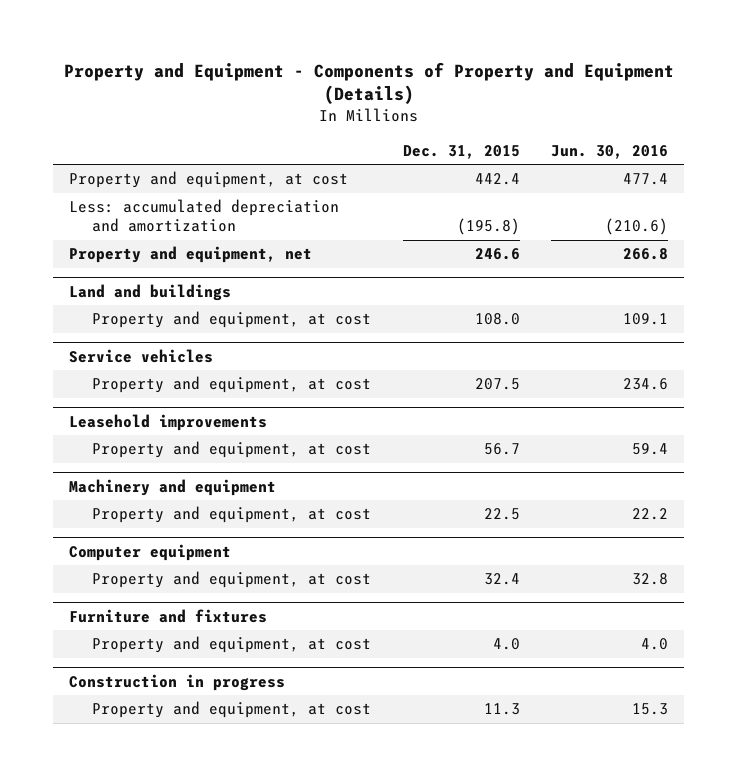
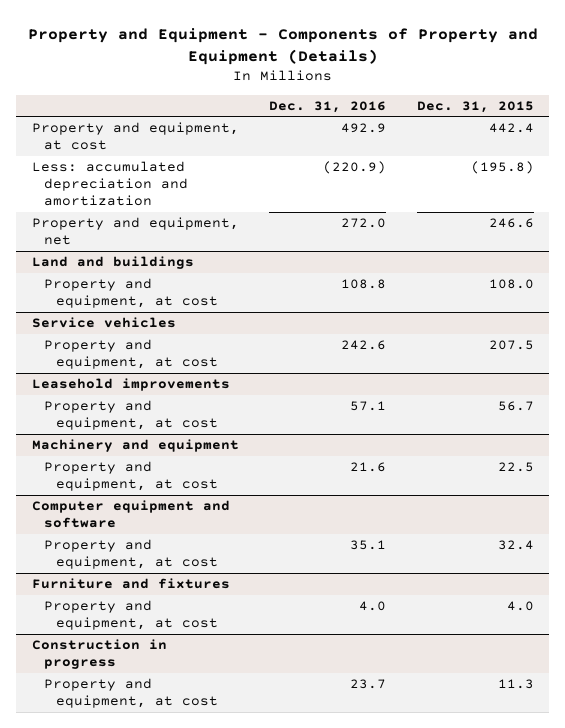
[551,144,669,159] Jun. 30, 2016 -> none
none -> [269,100,387,113] Dec. 31, 2016
[68,543,231,561] Computer equipment -> [31,500,230,529] Computer equipment and software

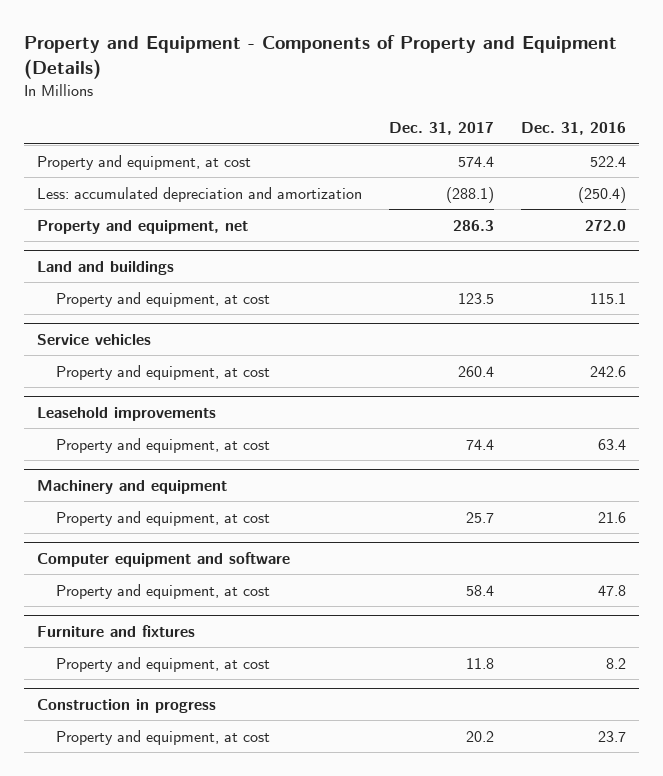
[416,100,534,113] Dec. 31, 2015 -> none
none -> [388,122,494,136] Dec. 31, 2017
[341,123,387,134] 492.9 -> [589,155,626,167] 522.4
[323,161,387,175] (220.9) -> [577,186,626,203] (250.4)
[341,279,387,290] 108.8 -> [589,292,626,304] 115.1
[350,401,387,412] 57.1 -> [597,438,626,450] 63.4
[350,540,387,551] 35.1 -> [597,584,626,596] 47.8
[359,601,387,612] 4.0 -> [605,657,626,669] 8.2

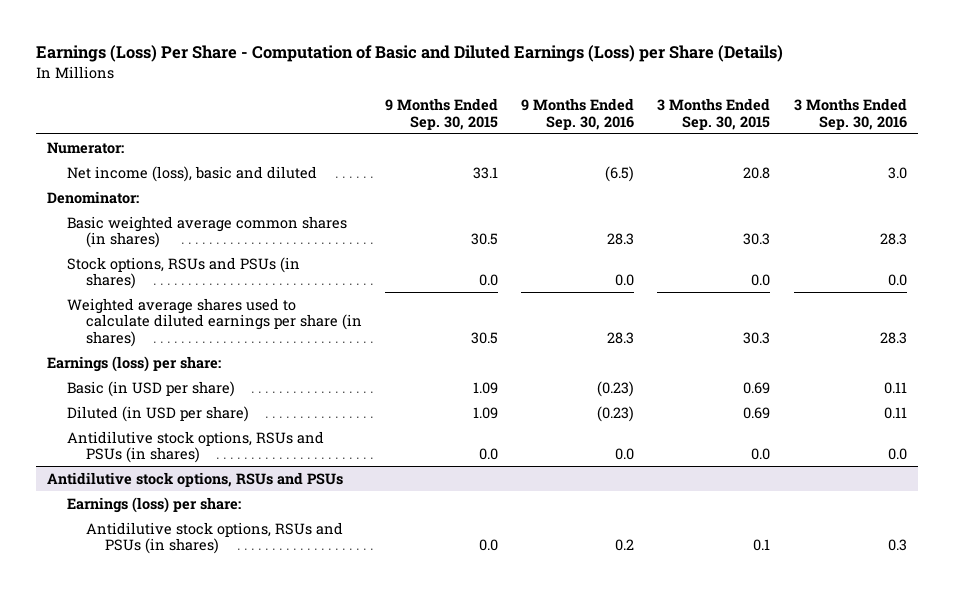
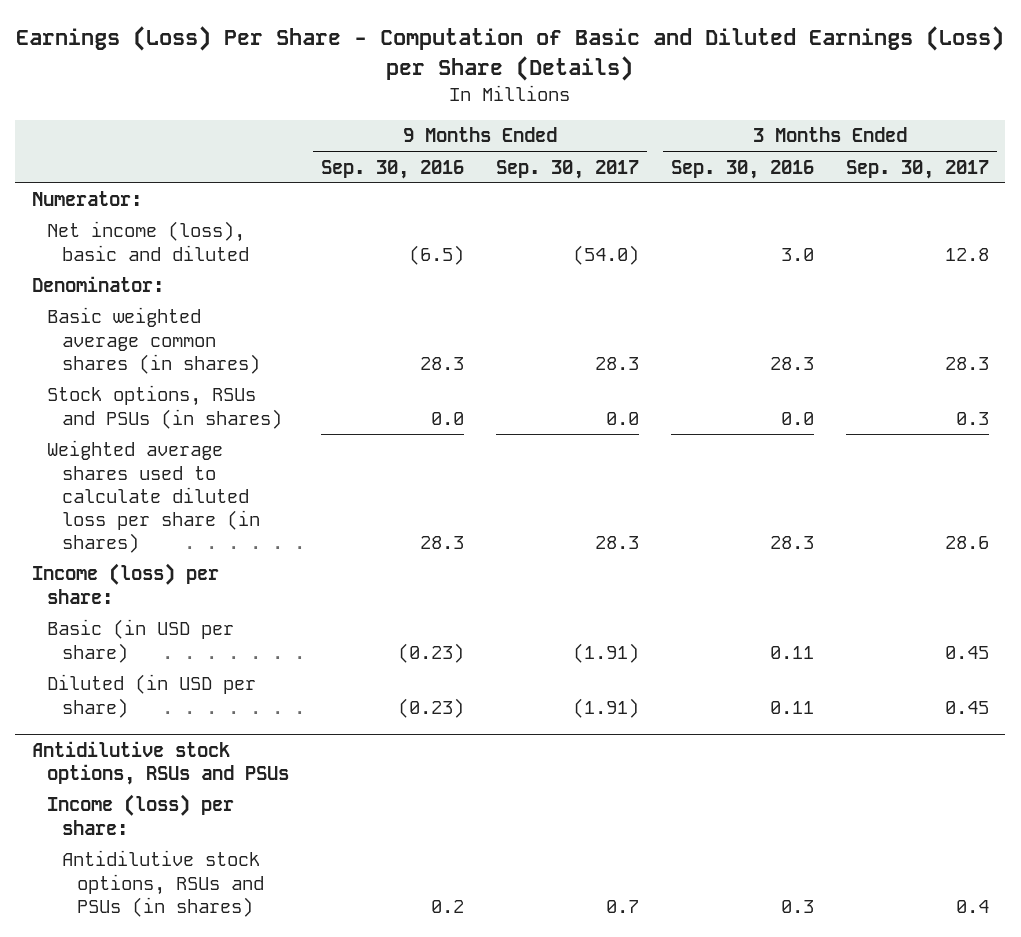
[384,97,498,130] 9 Months Ended Sep. 30, 2015 -> none
[657,97,771,130] 3 Months Ended Sep. 30, 2015 -> none
none -> [495,159,639,179] Sep. 30, 2017
none -> [846,159,990,179] Sep. 30, 2017
[66,297,362,347] Weighted average shares used to calculate diluted earnings per share (in shares) -> [46,440,260,554] Weighted average shares used to calculate diluted loss per share (in shares)
[47,355,222,372] Earnings (loss) per share: -> [31,563,219,604] Income (loss) per share:
[66,430,324,464] Antidilutive stock options, RSUs and PSUs (in shares) -> none
[66,496,241,513] Earnings (loss) per share: -> [46,794,234,835] Income (loss) per share:

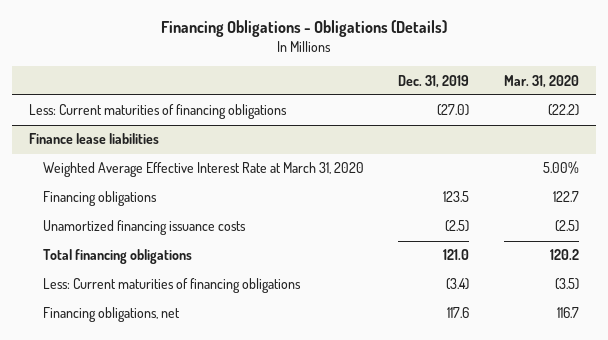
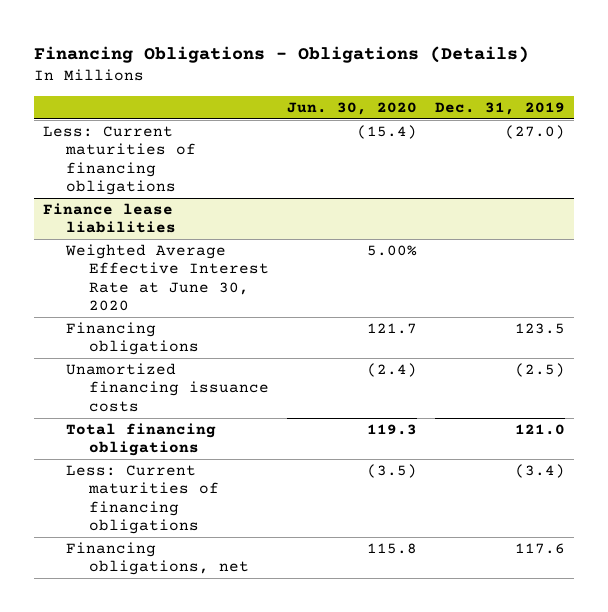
[503,74,579,88] Mar. 31, 2020 -> none
none -> [286,102,417,116] Jun. 30, 2020
[42,162,364,178] Weighted Average Effective Interest Rate at March 31, 2020 -> [64,243,269,312] Weighted Average Effective Interest Rate at June 30, 2020

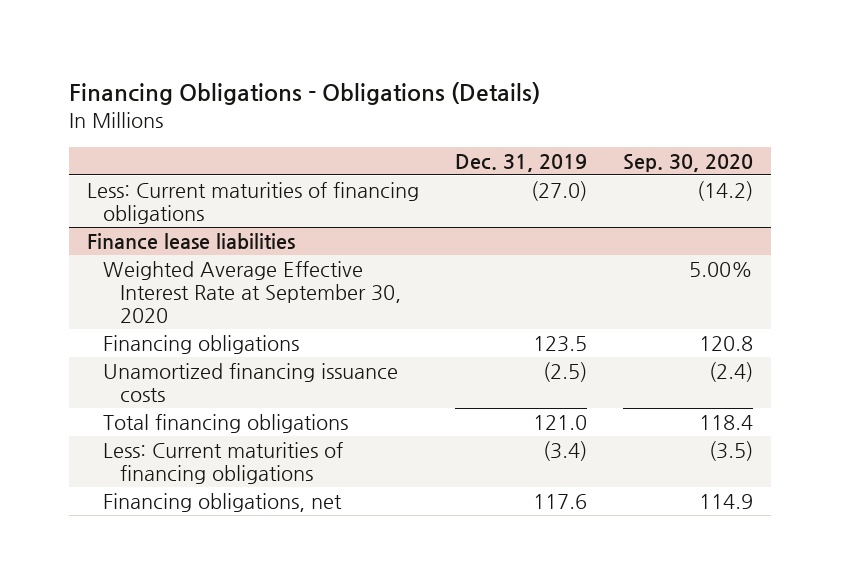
[286,102,417,116] Jun. 30, 2020 -> none
none -> [623,153,754,172] Sep. 30, 2020
[64,243,269,312] Weighted Average Effective Interest Rate at June 30, 2020 -> [103,260,401,323] Weighted Average Effective Interest Rate at September 30, 2020

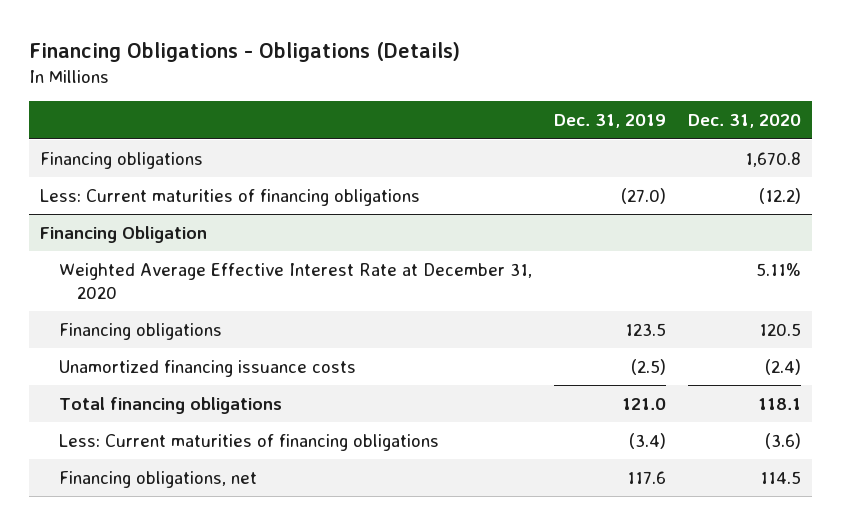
[623,153,754,172] Sep. 30, 2020 -> none
none -> [688,114,802,129] Dec. 31, 2020
none -> [40,151,204,169] Financing obligations
[87,232,296,250] Finance lease liabilities -> none
none -> [40,225,208,243] Financing Obligation
[103,260,401,323] Weighted Average Effective Interest Rate at September 30, 2020 -> [58,262,532,300] Weighted Average Effective Interest Rate at December 31, 2020

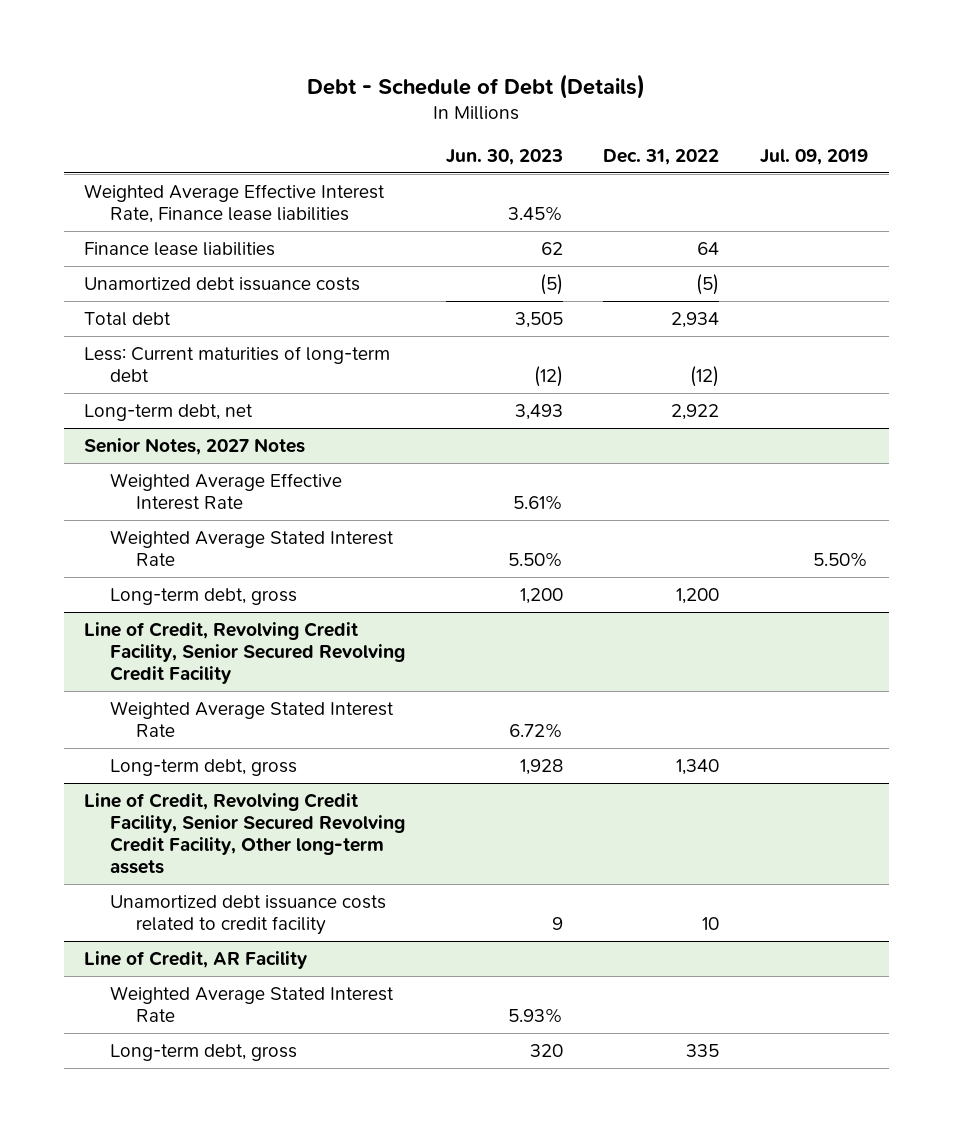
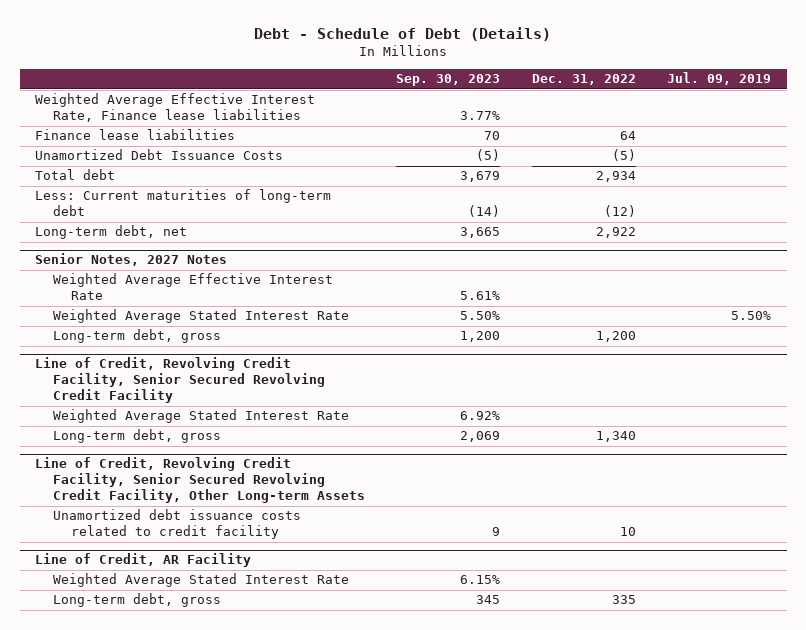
[445,149,563,166] Jun. 30, 2023 -> none
none -> [396,74,501,87] Sep. 30, 2023
[84,276,361,291] Unamortized debt issuance costs -> [35,149,284,161] Unamortized Debt Issuance Costs
[84,792,406,874] Line of Credit, Revolving Credit Facility, Senior Secured Revolving Credit Facility, Other long-term assets -> [35,457,366,504] Line of Credit, Revolving Credit Facility, Senior Secured Revolving Credit Facility, Other Long-term Assets

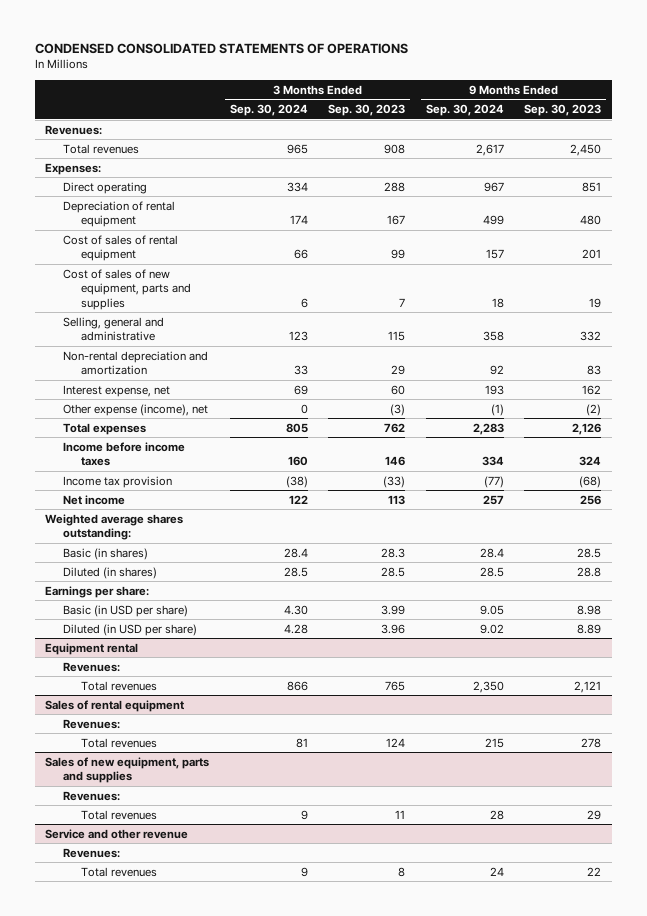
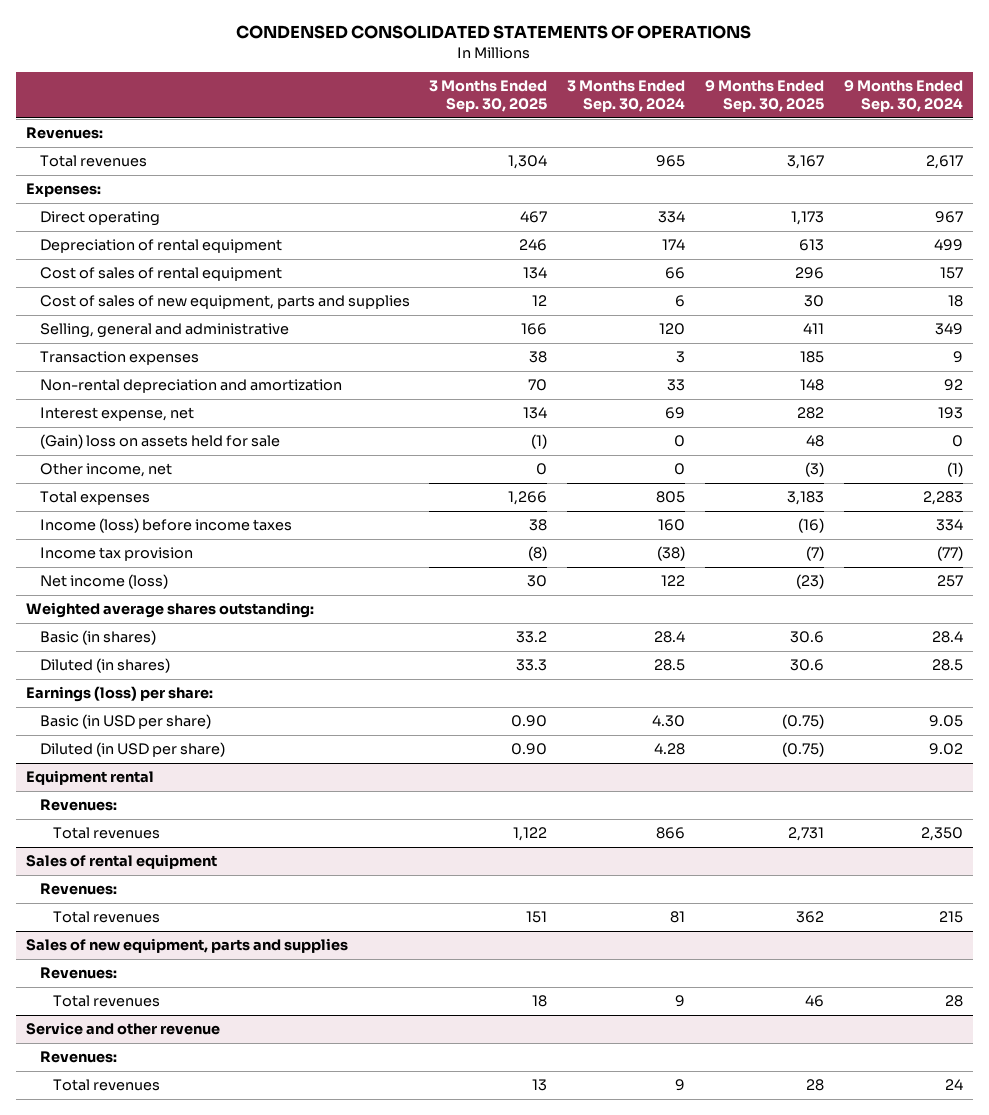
[328,104,406,117] Sep. 30, 2023 -> none
[524,104,602,117] Sep. 30, 2023 -> none
none -> [429,80,548,113] 3 Months Ended Sep. 30, 2025
none -> [705,80,825,113] 9 Months Ended Sep. 30, 2025
[288,331,308,342] 123 -> [659,323,686,336] 120
[482,331,504,342] 358 -> [934,323,963,336] 349
none -> [39,351,199,366] Transaction expenses
none -> [39,434,280,450] (Gain) loss on assets held for sale
[63,403,209,416] Other expense (income), net -> [39,463,172,478] Other income, net
[63,441,186,467] Income before income taxes -> [39,518,292,534] Income (loss) before income taxes
[63,494,126,505] Net income -> [39,574,168,590] Net income (loss)
[45,585,150,598] Earnings per share: -> [25,686,213,703] Earnings (loss) per share:

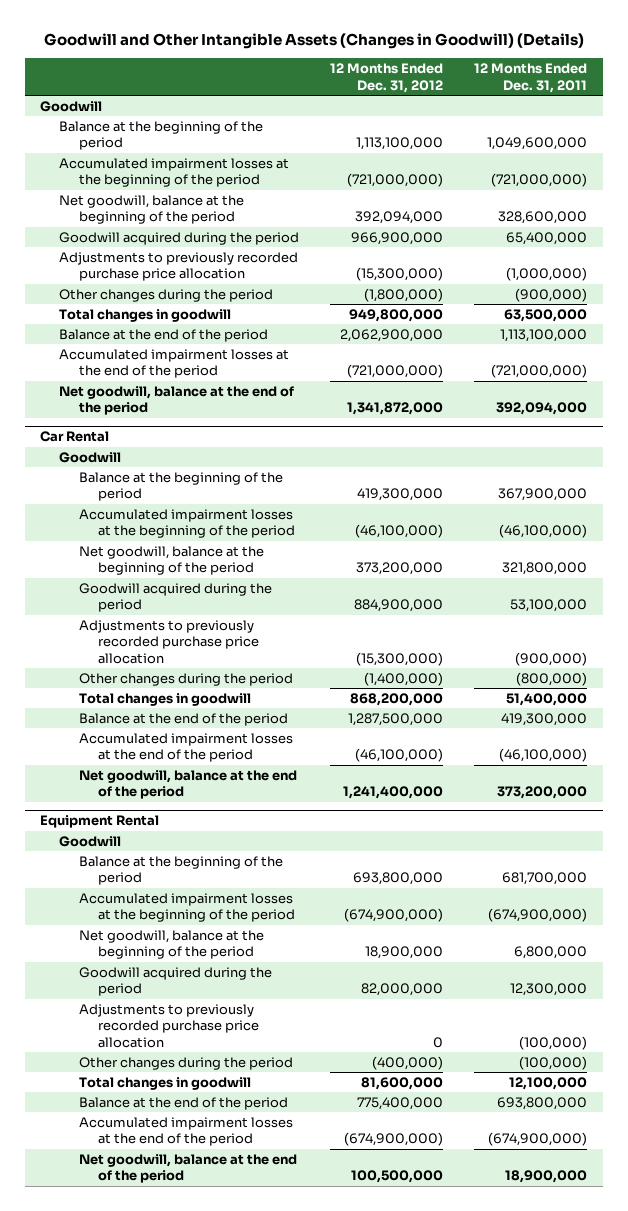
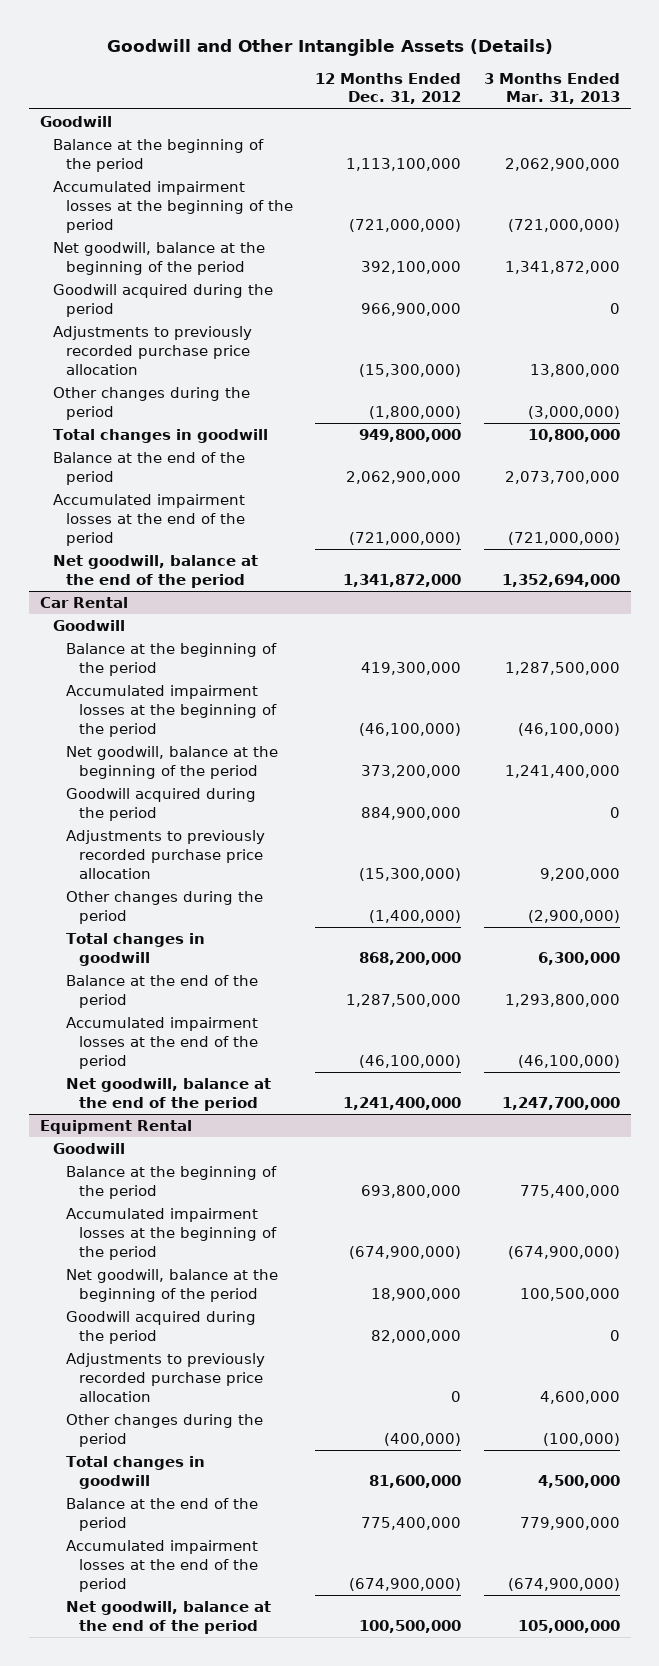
[43,33,584,50] Goodwill and Other Intangible Assets (Changes in Goodwill) (Details) -> [106,38,553,56] Goodwill and Other Intangible Assets (Details)
[474,63,588,93] 12 Months Ended Dec. 31, 2011 -> none
none -> [483,72,620,105] 3 Months Ended Mar. 31, 2013
[355,211,444,225] 392,094,000 -> [361,260,462,274] 392,100,000

